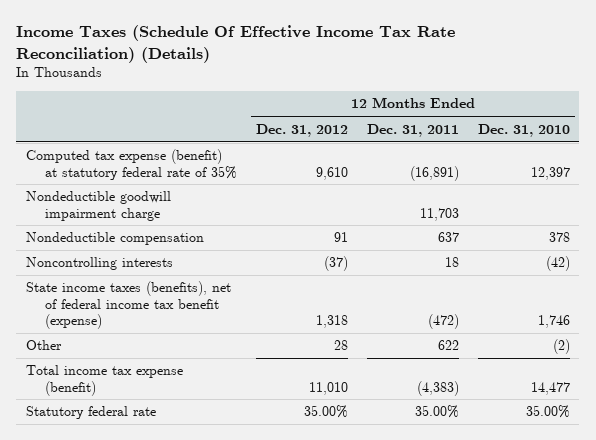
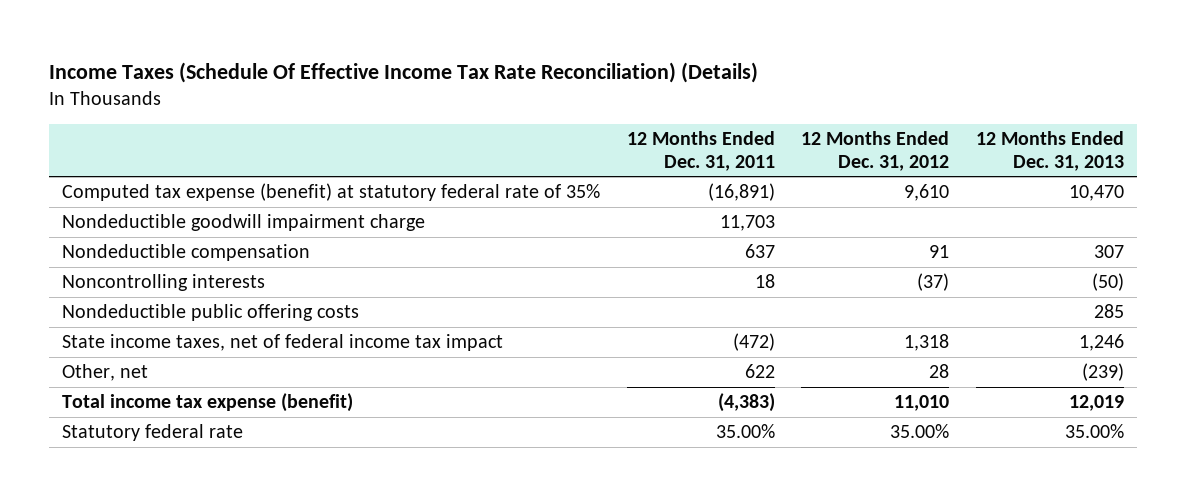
[477,123,570,137] Dec. 31, 2010 -> none
none -> [976,131,1125,171] 12 Months Ended Dec. 31, 2013
none -> [61,304,359,322] Nondeductible public offering costs
[25,281,231,329] State income taxes (benefits), net of federal income tax benefit (expense) -> [61,334,503,352] State income taxes, net of federal income tax impact
[25,340,62,351] Other -> [61,364,148,382] Other, net

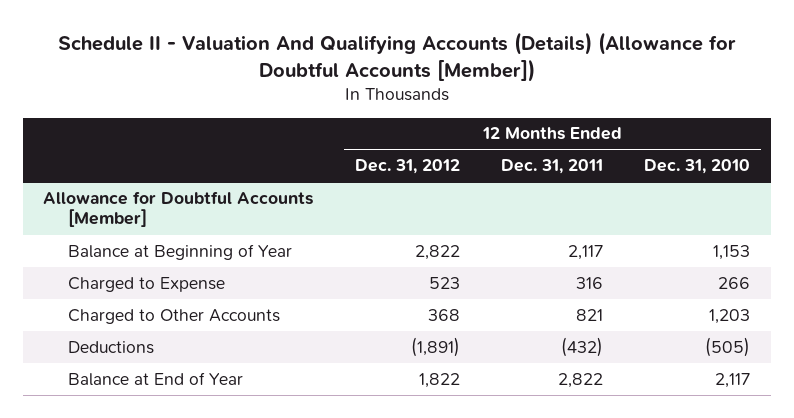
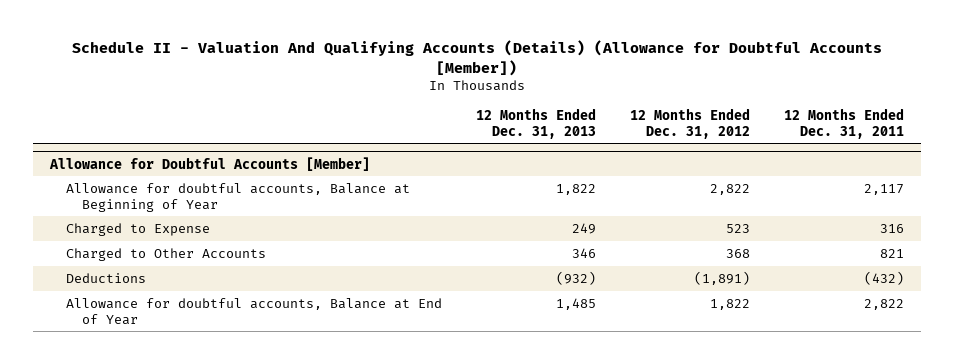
[644,159,751,175] Dec. 31, 2010 -> none
none -> [475,107,596,139] 12 Months Ended Dec. 31, 2013
[68,243,293,260] Balance at Beginning of Year -> [66,182,411,212] Allowance for doubtful accounts, Balance at Beginning of Year
[68,371,244,386] Balance at End of Year -> [66,297,443,325] Allowance for doubtful accounts, Balance at End of Year

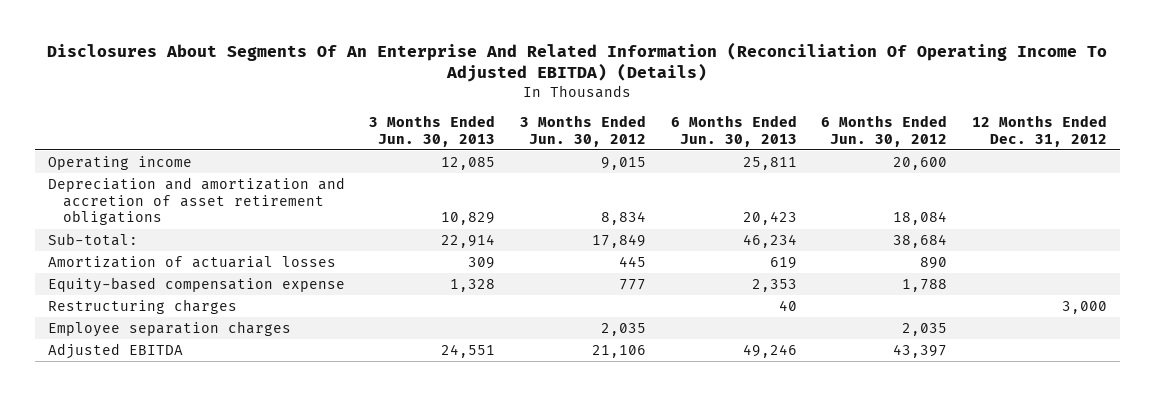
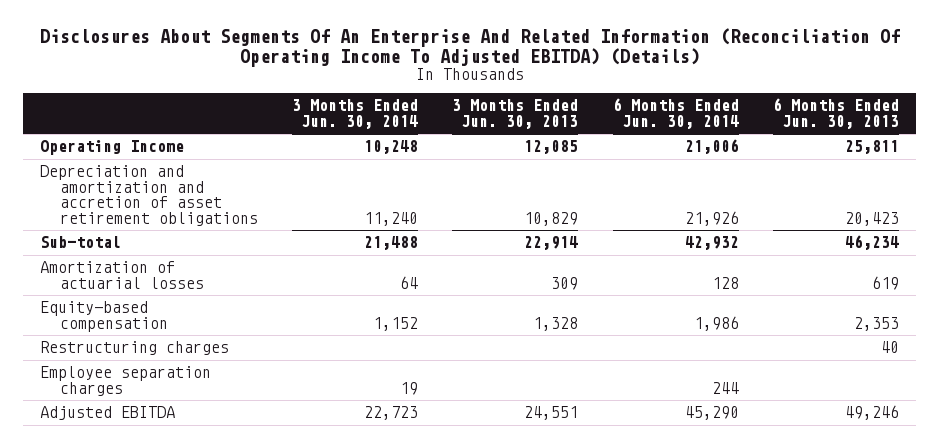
[519,114,646,147] 3 Months Ended Jun. 30, 2012 -> none
[821,114,948,147] 6 Months Ended Jun. 30, 2012 -> none
[972,114,1108,147] 12 Months Ended Dec. 31, 2012 -> none
none -> [292,99,419,129] 3 Months Ended Jun. 30, 2014
none -> [612,98,739,129] 6 Months Ended Jun. 30, 2014
[47,155,192,170] Operating income -> [39,140,184,156] Operating Income
[47,232,138,246] Sub-total: -> [39,236,121,249] Sub-total
[47,276,345,293] Equity-based compensation expense -> [39,301,168,332] Equity-based compensation

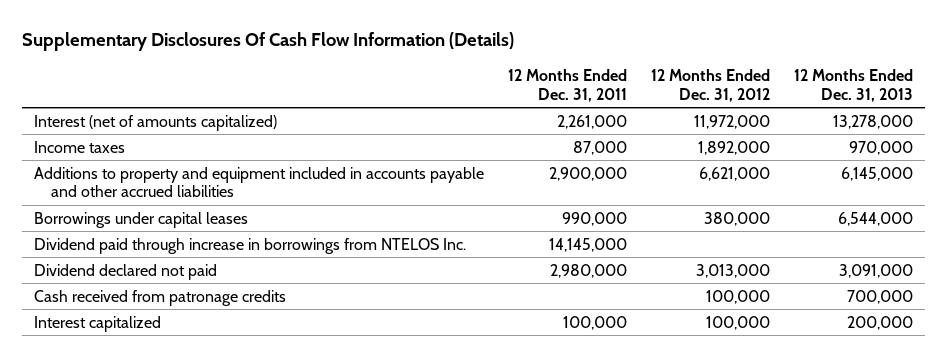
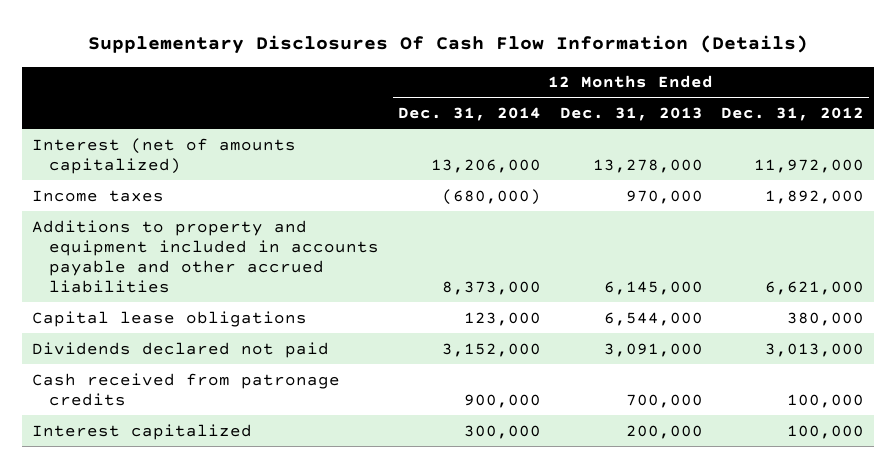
[507,69,627,102] 12 Months Ended Dec. 31, 2011 -> none
none -> [397,107,541,122] Dec. 31, 2014
[33,237,466,254] Dividend paid through increase in borrowings from NTELOS Inc. -> none
[33,211,248,228] Borrowings under capital leases -> [31,310,307,327] Capital lease obligations
[33,263,217,280] Dividend declared not paid -> [31,341,329,358] Dividends declared not paid

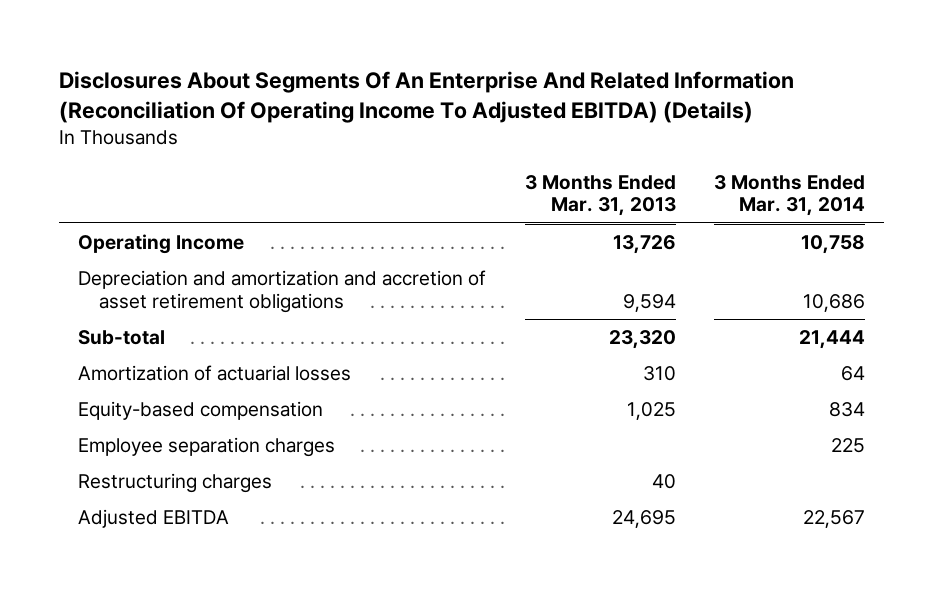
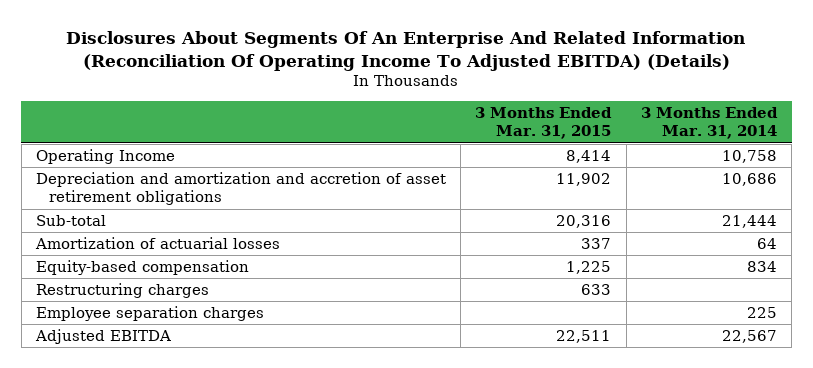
[524,174,676,217] 3 Months Ended Mar. 31, 2013 -> none
none -> [475,106,613,140] 3 Months Ended Mar. 31, 2015
[77,436,335,457] Employee separation charges -> [36,305,265,321] Employee separation charges

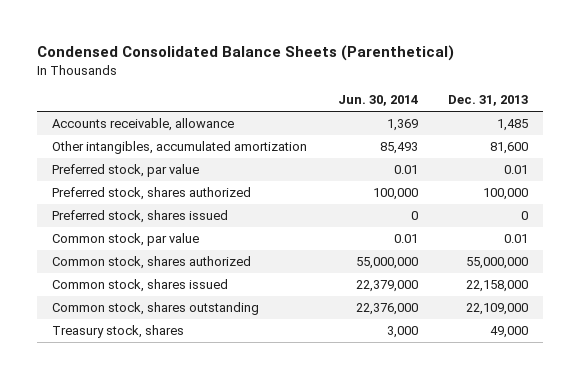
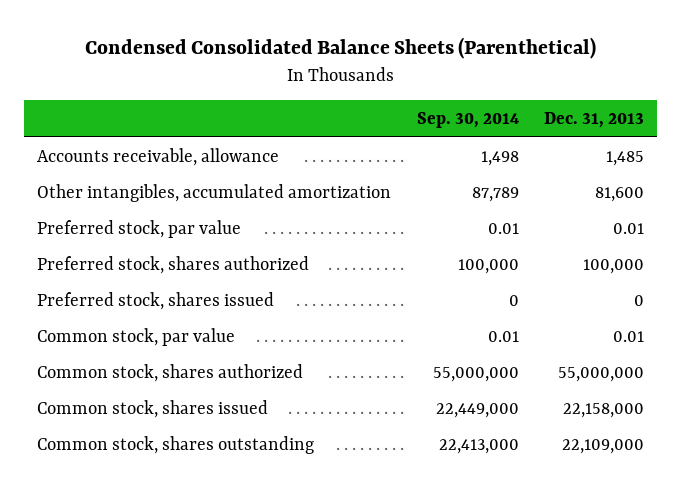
[337,95,418,107] Jun. 30, 2014 -> none
none -> [416,111,519,128] Sep. 30, 2014
[52,325,185,339] Treasury stock, shares -> none

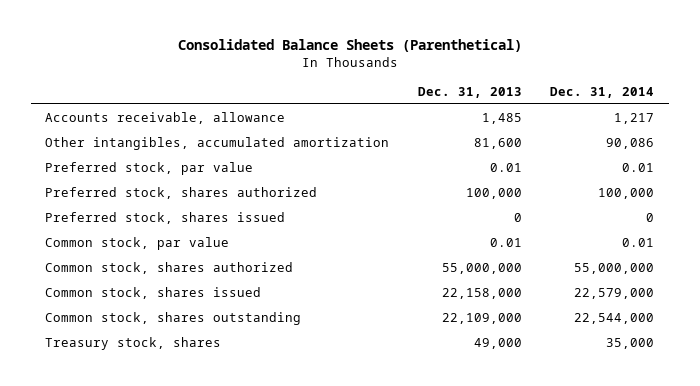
[84,37,596,60] Condensed Consolidated Balance Sheets (Parenthetical) -> [177,38,522,52] Consolidated Balance Sheets (Parenthetical)
[416,111,519,128] Sep. 30, 2014 -> none
none -> [550,86,655,98] Dec. 31, 2014
none -> [45,336,222,350] Treasury stock, shares

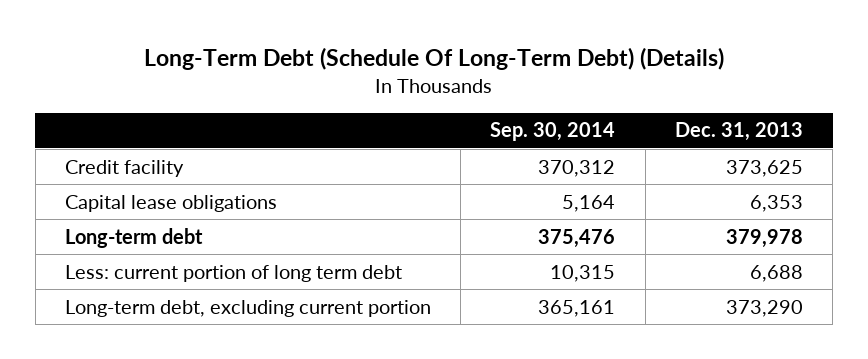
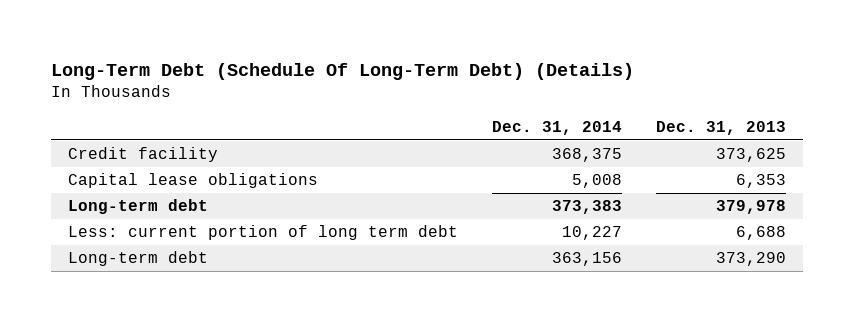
[490,122,616,142] Sep. 30, 2014 -> none
none -> [491,120,622,135] Dec. 31, 2014
[64,299,431,317] Long-term debt, excluding current portion -> [67,251,208,267] Long-term debt

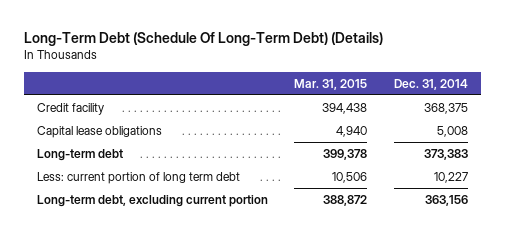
[655,120,786,135] Dec. 31, 2013 -> none
none -> [294,78,368,90] Mar. 31, 2015
[67,251,208,267] Long-term debt -> [37,194,269,207] Long-term debt, excluding current portion

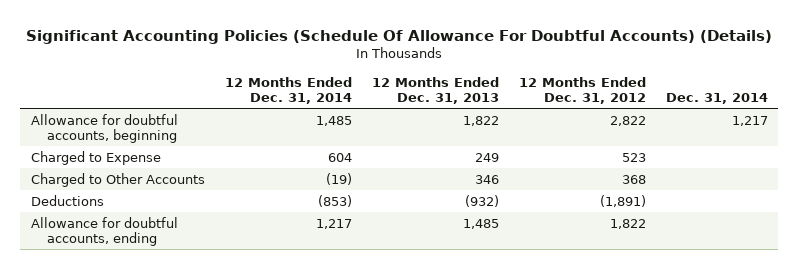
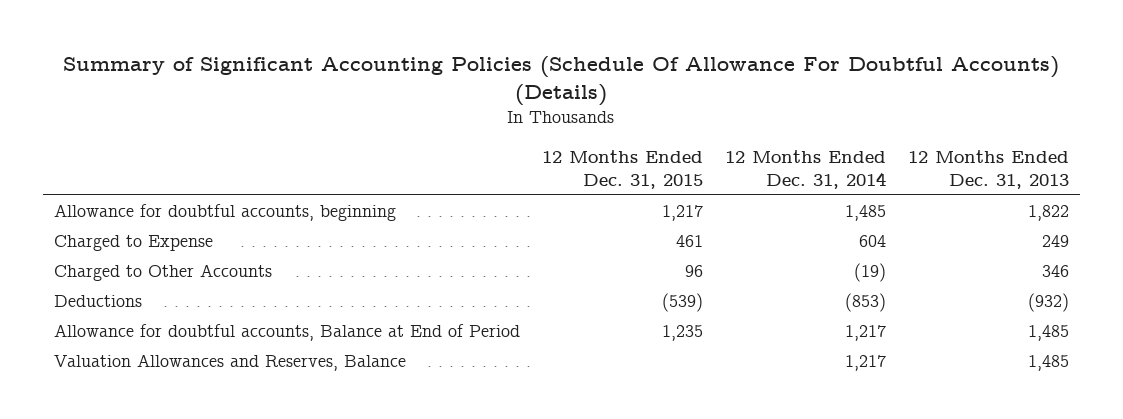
[26,29,773,44] Significant Accounting Policies (Schedule Of Allowance For Doubtful Accounts) (Details) -> [63,55,1060,106] Summary of Significant Accounting Policies (Schedule Of Allowance For Doubtful Accounts) (Details)
[518,76,646,105] 12 Months Ended Dec. 31, 2012 -> none
[666,93,769,105] Dec. 31, 2014 -> none
none -> [541,149,703,190] 12 Months Ended Dec. 31, 2015
none -> [53,324,520,342] Allowance for doubtful accounts, Balance at End of Period
[30,216,178,247] Allowance for doubtful accounts, ending -> [53,354,406,372] Valuation Allowances and Reserves, Balance

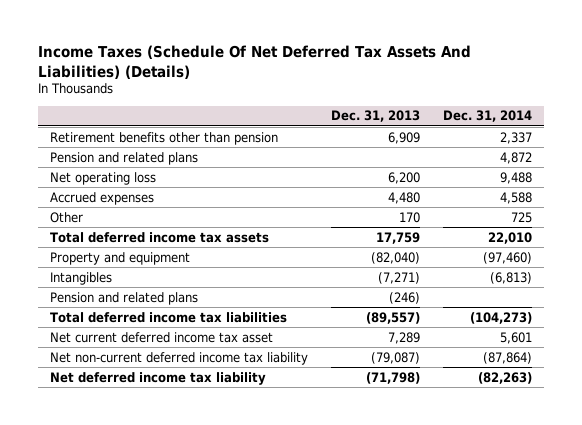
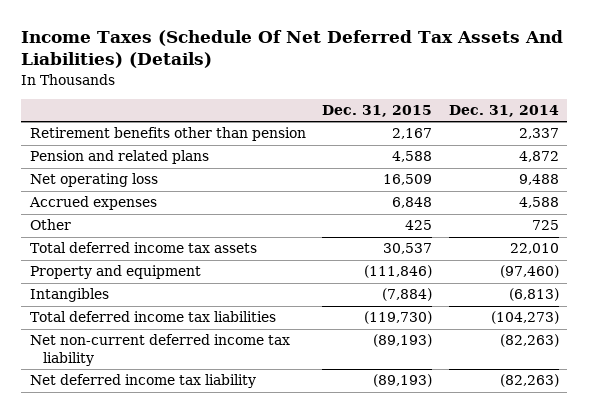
[330,110,420,123] Dec. 31, 2013 -> none
none -> [322,105,433,118] Dec. 31, 2015
[49,291,198,305] Pension and related plans -> none
[49,331,273,343] Net current deferred income tax asset -> none
[482,351,532,364] (87,864) -> [500,334,560,348] (82,263)

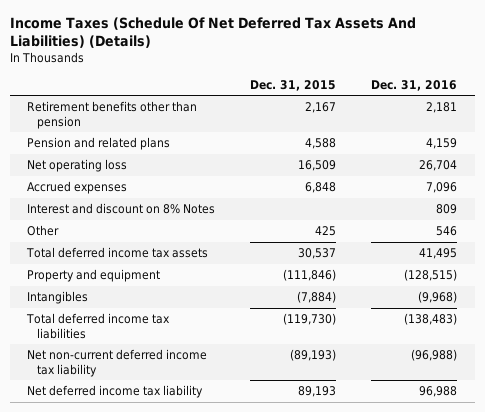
[449,105,560,118] Dec. 31, 2014 -> none
none -> [371,79,458,91] Dec. 31, 2016
none -> [27,203,216,215] Interest and discount on 8% Notes
[373,374,433,388] (89,193) -> [298,386,337,398] 89,193

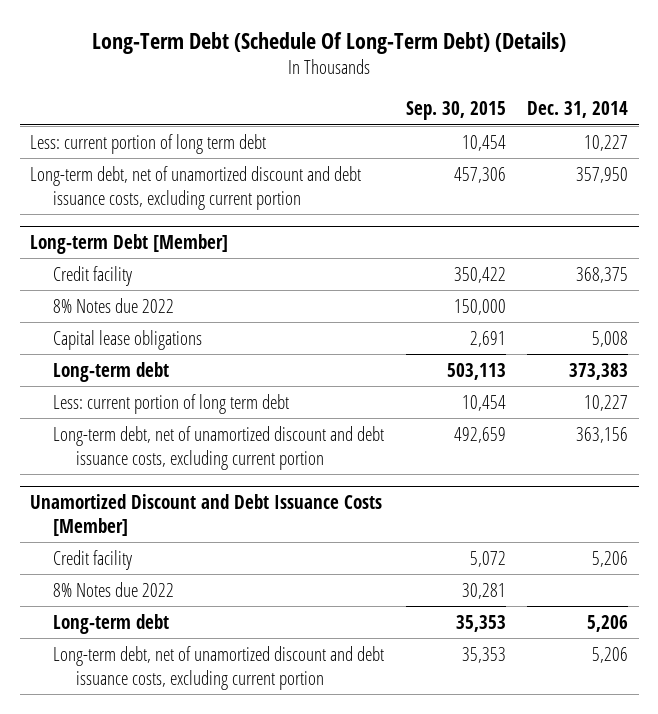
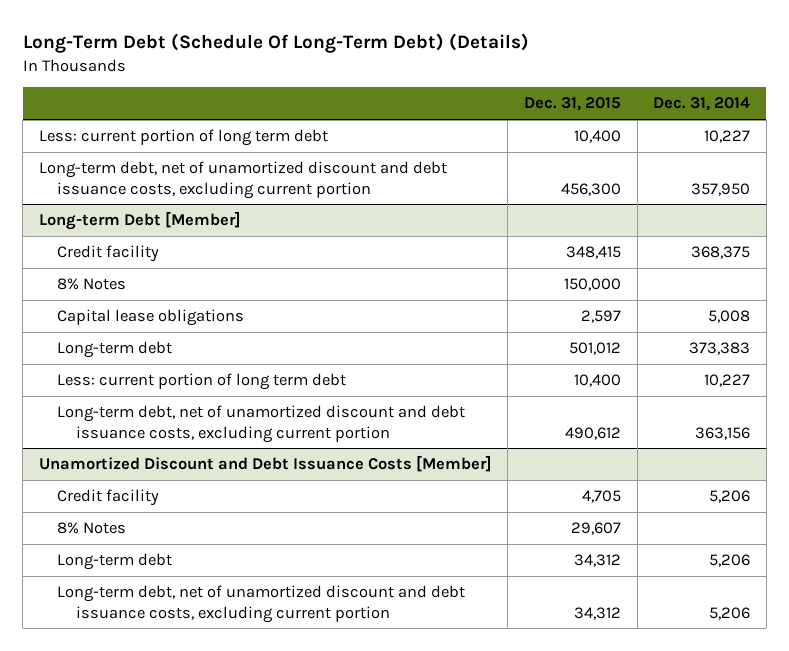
[405,101,506,121] Sep. 30, 2015 -> none
none -> [524,97,622,112] Dec. 31, 2015
[53,297,175,313] 8% Notes due 2022 -> [57,278,127,291] 8% Notes
[53,581,175,597] 8% Notes due 2022 -> [57,522,127,535] 8% Notes

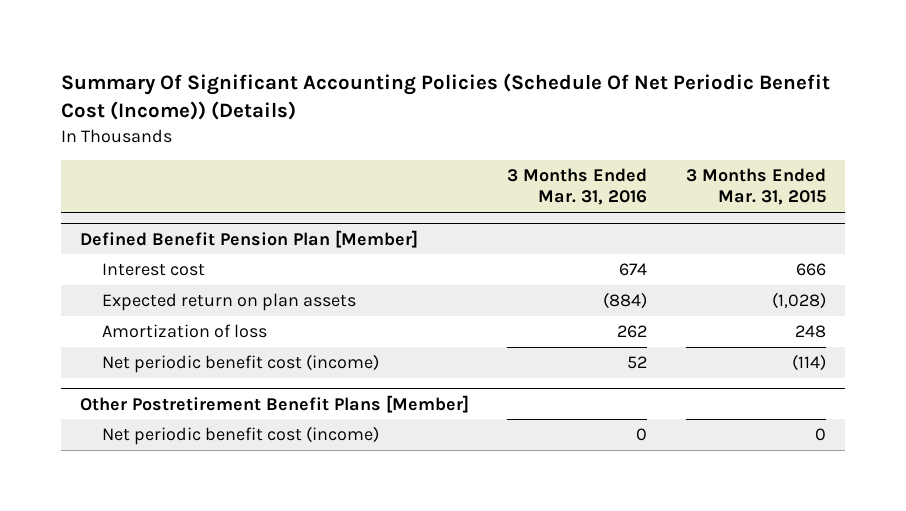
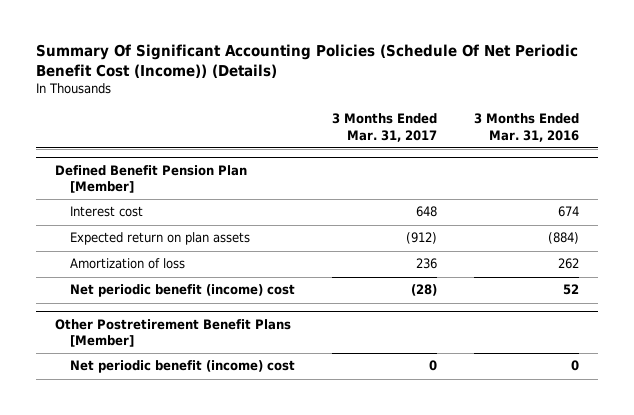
[685,167,826,206] 3 Months Ended Mar. 31, 2015 -> none
none -> [332,113,438,142] 3 Months Ended Mar. 31, 2017
[101,354,379,374] Net periodic benefit cost (income) -> [70,284,296,298] Net periodic benefit (income) cost
[101,426,379,446] Net periodic benefit cost (income) -> [70,360,296,374] Net periodic benefit (income) cost

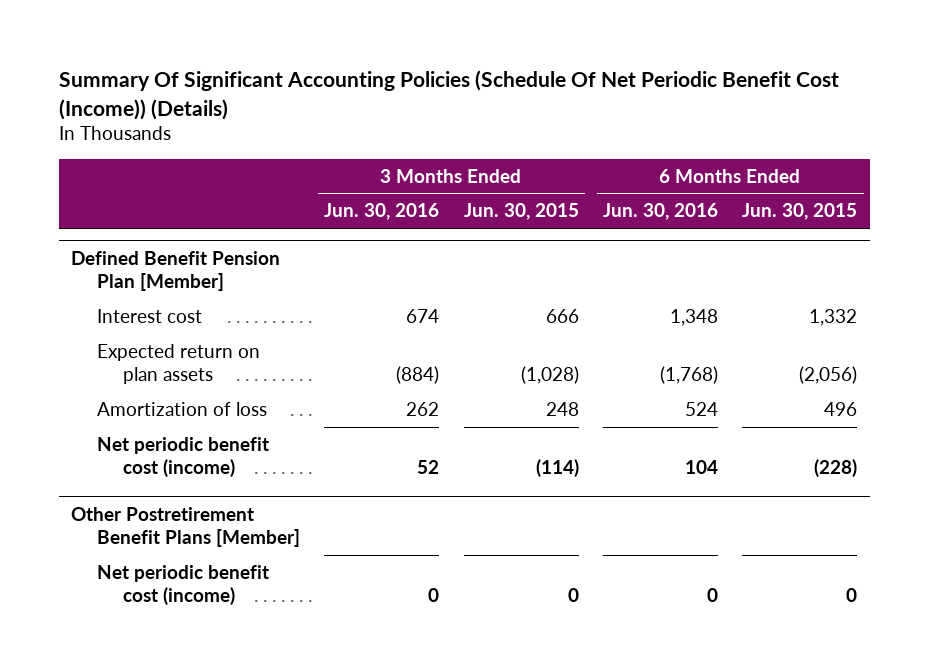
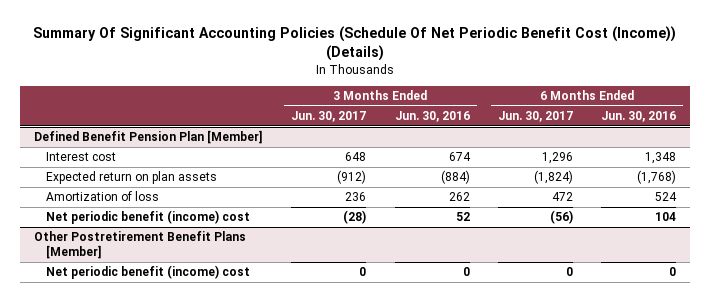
[463,203,579,221] Jun. 30, 2015 -> none
[742,203,858,221] Jun. 30, 2015 -> none
none -> [291,111,367,123] Jun. 30, 2017
none -> [497,111,573,123] Jun. 30, 2017
[96,437,269,478] Net periodic benefit cost (income) -> [45,210,250,225] Net periodic benefit (income) cost
[96,565,269,606] Net periodic benefit cost (income) -> [45,265,250,280] Net periodic benefit (income) cost

